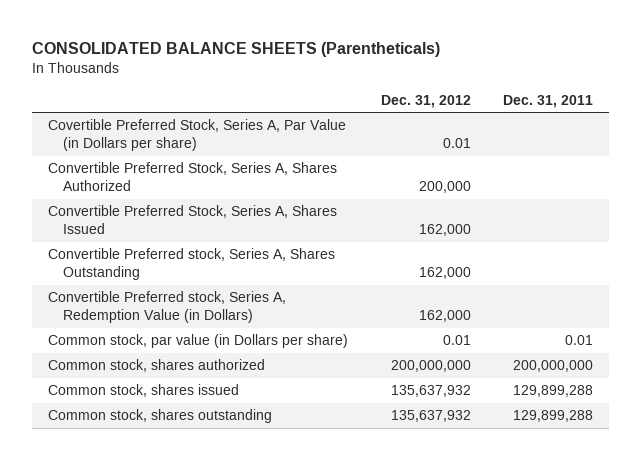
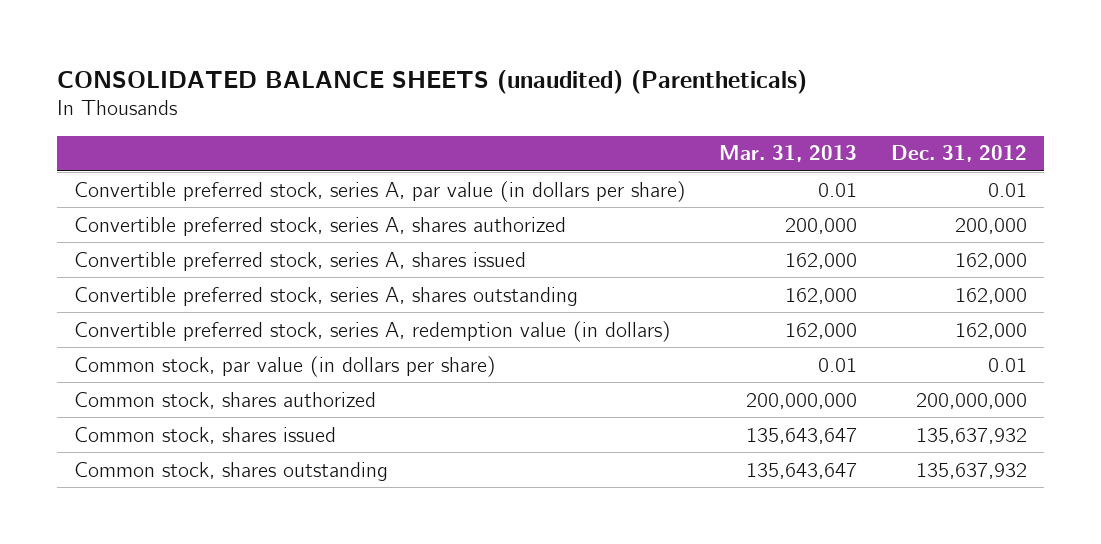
[32,42,441,58] CONSOLIDATED BALANCE SHEETS (Parentheticals) -> [56,70,807,95] CONSOLIDATED BALANCE SHEETS (unaudited) (Parentheticals)
[502,94,593,108] Dec. 31, 2011 -> none
none -> [719,145,858,163] Mar. 31, 2013
[48,119,347,152] Covertible Preferred Stock, Series A, Par Value (in Dollars per share) -> [73,180,686,202] Convertible preferred stock, series A, par value (in dollars per share)
[48,162,338,192] Convertible Preferred Stock, Series A, Shares Authorized -> [73,216,566,236] Convertible preferred stock, series A, shares authorized
[48,205,338,235] Convertible Preferred Stock, Series A, Shares Issued -> [73,251,526,271] Convertible preferred stock, series A, shares issued
[48,248,336,281] Convertible Preferred stock, Series A, Shares Outstanding -> [73,286,578,306] Convertible preferred stock, series A, shares outstanding
[48,291,287,324] Convertible Preferred stock, Series A, Redemption Value (in Dollars) -> [73,320,671,342] Convertible preferred stock, series A, redemption value (in dollars)
[48,334,349,349] Common stock, par value (in Dollars per share) -> [73,355,496,377] Common stock, par value (in dollars per share)

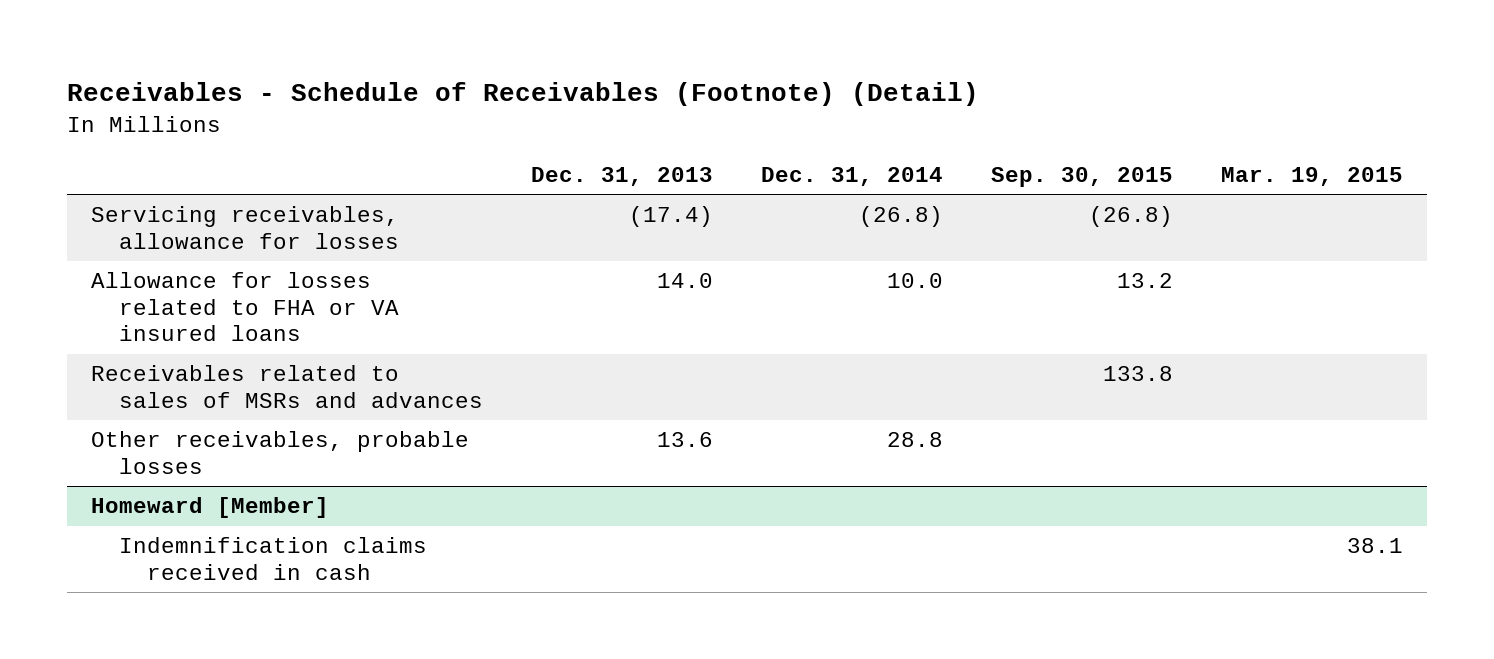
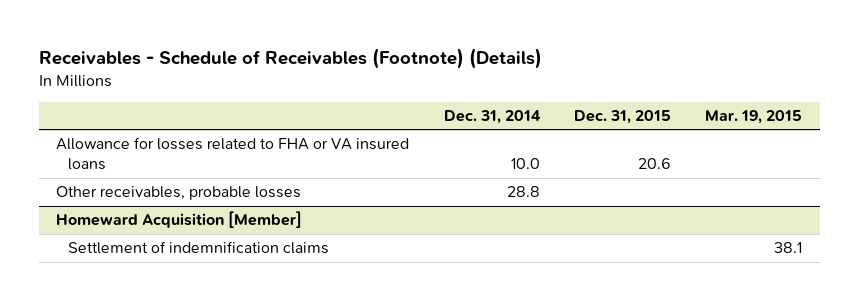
[66,82,979,107] Receivables - Schedule of Receivables (Footnote) (Detail) -> [39,47,543,69] Receivables - Schedule of Receivables (Footnote) (Details)
[530,166,713,186] Dec. 31, 2013 -> none
[991,166,1174,187] Sep. 30, 2015 -> none
none -> [574,109,672,124] Dec. 31, 2015
[90,206,399,249] Servicing receivables, allowance for losses -> none
[90,365,483,408] Receivables related to sales of MSRs and advances -> none
[90,497,329,519] Homeward [Member] -> [56,211,303,229] Homeward Acquisition [Member]
[118,537,427,580] Indemnification claims received in cash -> [67,241,329,255] Settlement of indemnification claims

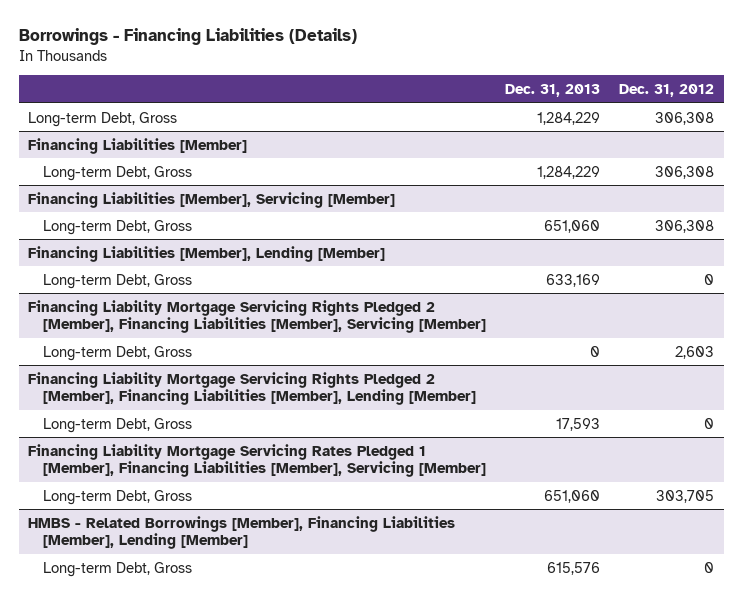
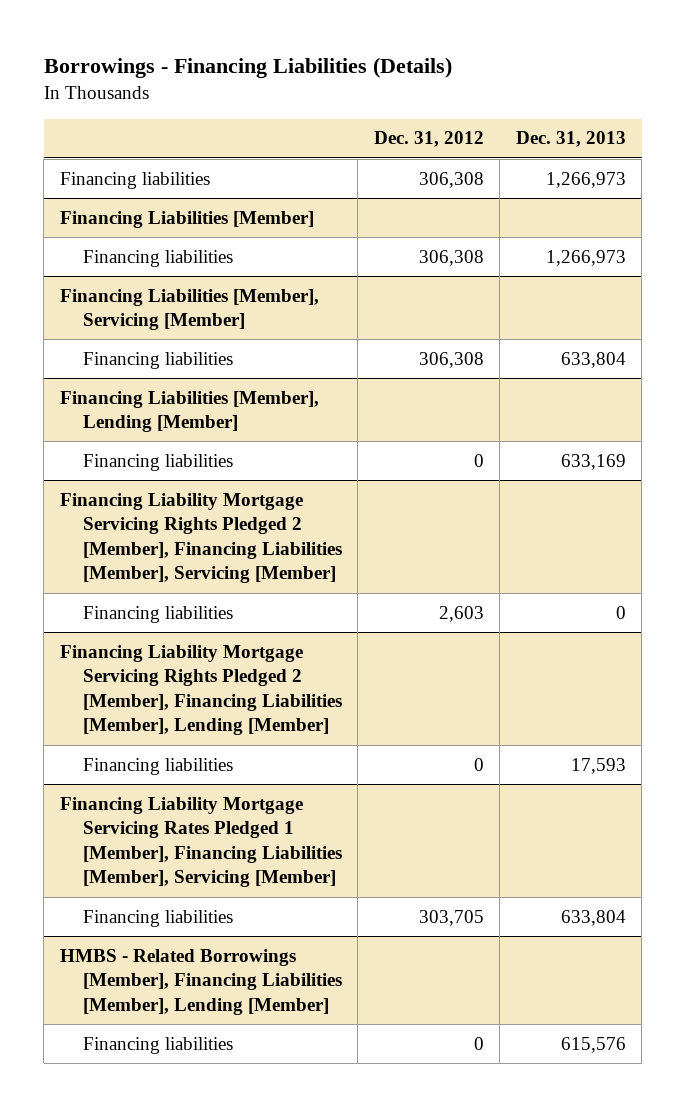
[28,111,178,127] Long-term Debt, Gross -> none
none -> [59,171,210,189] Financing liabilities
[42,165,192,181] Long-term Debt, Gross -> none
none -> [82,249,233,267] Financing liabilities
[42,219,192,235] Long-term Debt, Gross -> none
none -> [82,351,233,369] Financing liabilities
[42,273,192,289] Long-term Debt, Gross -> [82,453,233,471] Financing liabilities
[42,345,192,361] Long-term Debt, Gross -> [82,605,233,623] Financing liabilities
[42,417,192,433] Long-term Debt, Gross -> [82,757,233,775] Financing liabilities
[42,489,192,505] Long-term Debt, Gross -> none
none -> [82,909,233,927] Financing liabilities
[42,561,192,577] Long-term Debt, Gross -> [82,1036,233,1054] Financing liabilities

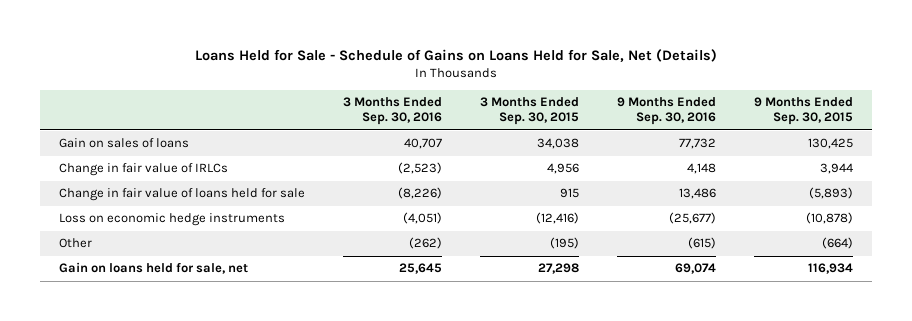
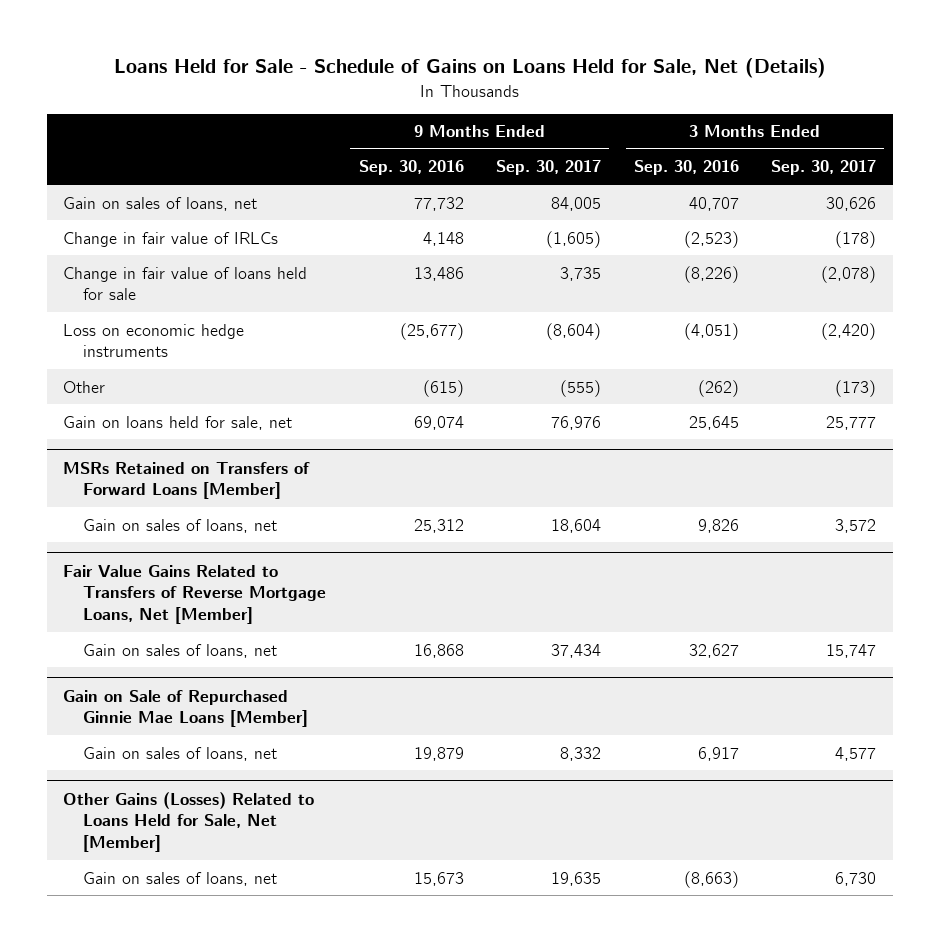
[479,97,579,126] 3 Months Ended Sep. 30, 2015 -> none
[753,97,853,126] 9 Months Ended Sep. 30, 2015 -> none
none -> [496,160,602,176] Sep. 30, 2017
none -> [771,160,877,176] Sep. 30, 2017
[58,138,189,149] Gain on sales of loans -> [63,196,258,211] Gain on sales of loans, net
none -> [63,461,311,500] MSRs Retained on Transfers of Forward Loans [Member]
none -> [82,518,277,533] Gain on sales of loans, net
none -> [63,564,326,625] Fair Value Gains Related to Transfers of Reverse Mortgage Loans, Net [Member]
none -> [82,643,277,658] Gain on sales of loans, net
none -> [63,689,308,728] Gain on Sale of Repurchased Ginnie Mae Loans [Member]
none -> [82,746,277,761] Gain on sales of loans, net
none -> [63,791,315,853] Other Gains (Losses) Related to Loans Held for Sale, Net [Member]
none -> [82,871,277,886] Gain on sales of loans, net

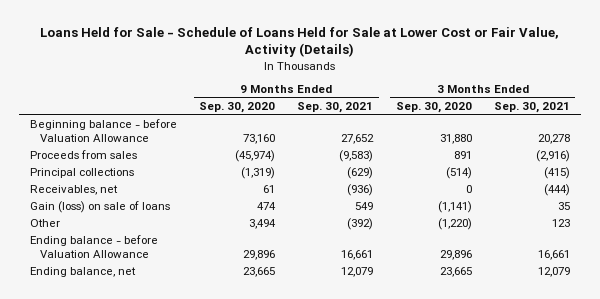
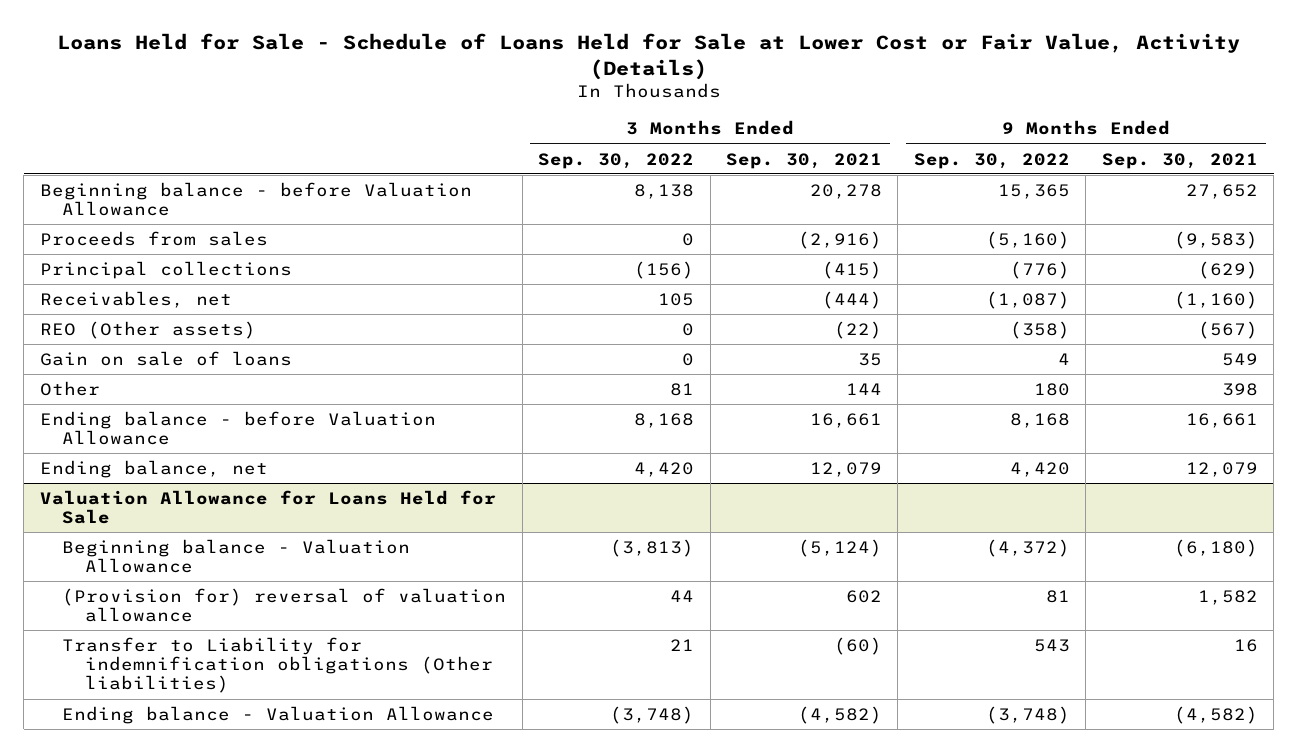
[199,102,276,114] Sep. 30, 2020 -> none
[395,102,472,114] Sep. 30, 2020 -> none
none -> [538,152,695,169] Sep. 30, 2022
none -> [913,152,1070,169] Sep. 30, 2022
[347,184,374,197] (936) -> [1173,290,1258,309] (1,160)
none -> [39,320,256,339] REO (Other assets)
[30,201,171,214] Gain (loss) on sale of loans -> [39,350,292,366] Gain on sale of loans
[347,218,374,231] (392) -> [1221,382,1258,396] 398
[551,219,570,228] 123 -> [846,382,883,395] 144
none -> [39,489,496,525] Valuation Allowance for Loans Held for Sale
none -> [62,538,411,574] Beginning balance - Valuation Allowance
none -> [62,587,507,623] (Provision for) reversal of valuation allowance
none -> [62,636,494,694] Transfer to Liability for indemnification obligations (Other liabilities)
none -> [62,705,495,724] Ending balance - Valuation Allowance

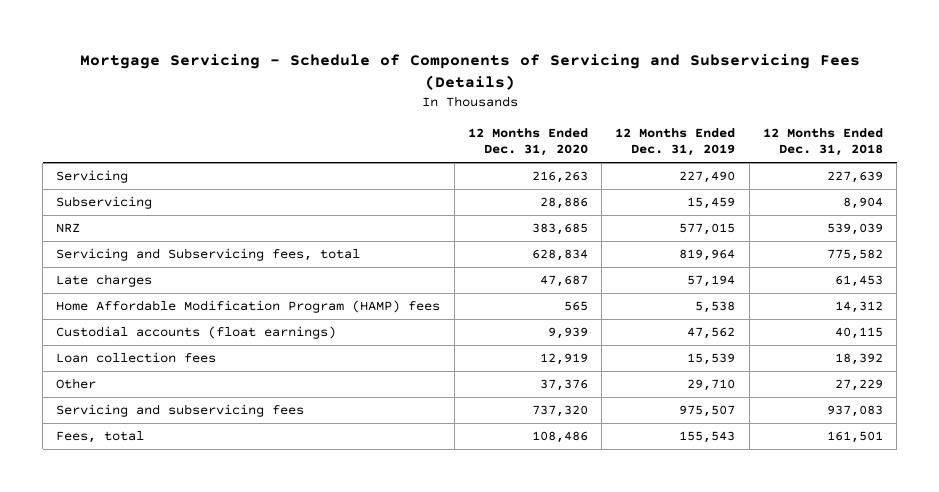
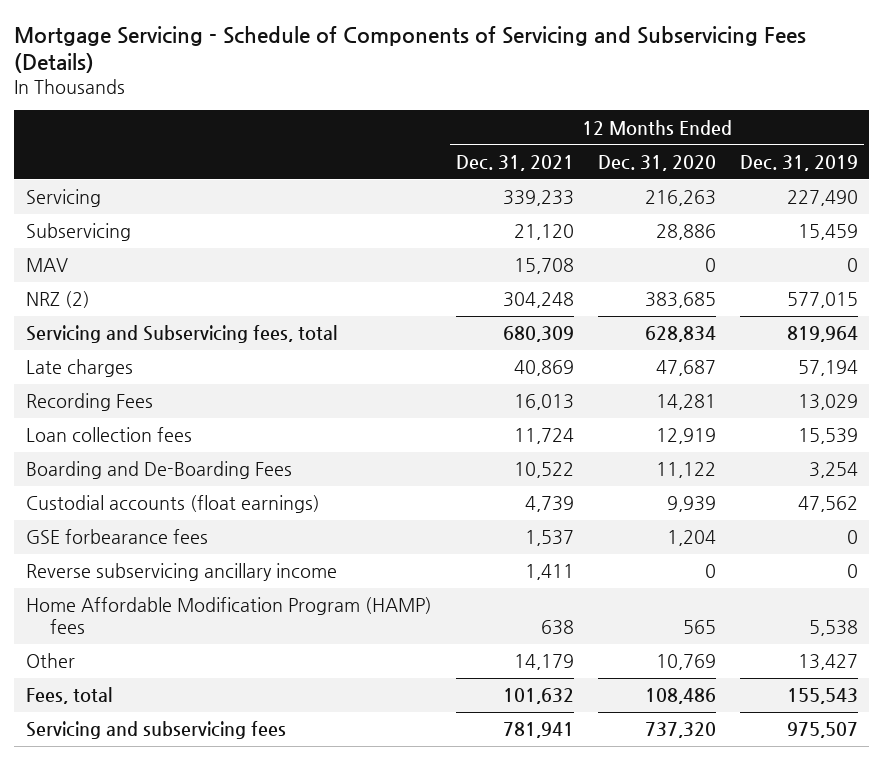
[762,128,883,157] 12 Months Ended Dec. 31, 2018 -> none
none -> [455,154,574,171] Dec. 31, 2021
none -> [26,258,69,273] MAV
[56,223,81,234] NRZ -> [26,291,91,309] NRZ (2)
none -> [26,393,154,412] Recording Fees
none -> [26,461,293,480] Boarding and De-Boarding Fees
[56,326,337,340] Custodial accounts (float earnings) -> [26,495,321,514] Custodial accounts (float earnings)
none -> [26,529,209,545] GSE forbearance fees
none -> [26,563,338,582] Reverse subservicing ancillary income
[56,300,441,314] Home Affordable Modification Program (HAMP) fees -> [26,597,433,635] Home Affordable Modification Program (HAMP) fees
[539,379,588,392] 37,376 -> [655,654,716,671] 10,769
[687,379,736,392] 29,710 -> [797,654,858,671] 13,427
[56,404,305,418] Servicing and subservicing fees -> [26,721,287,740] Servicing and subservicing fees

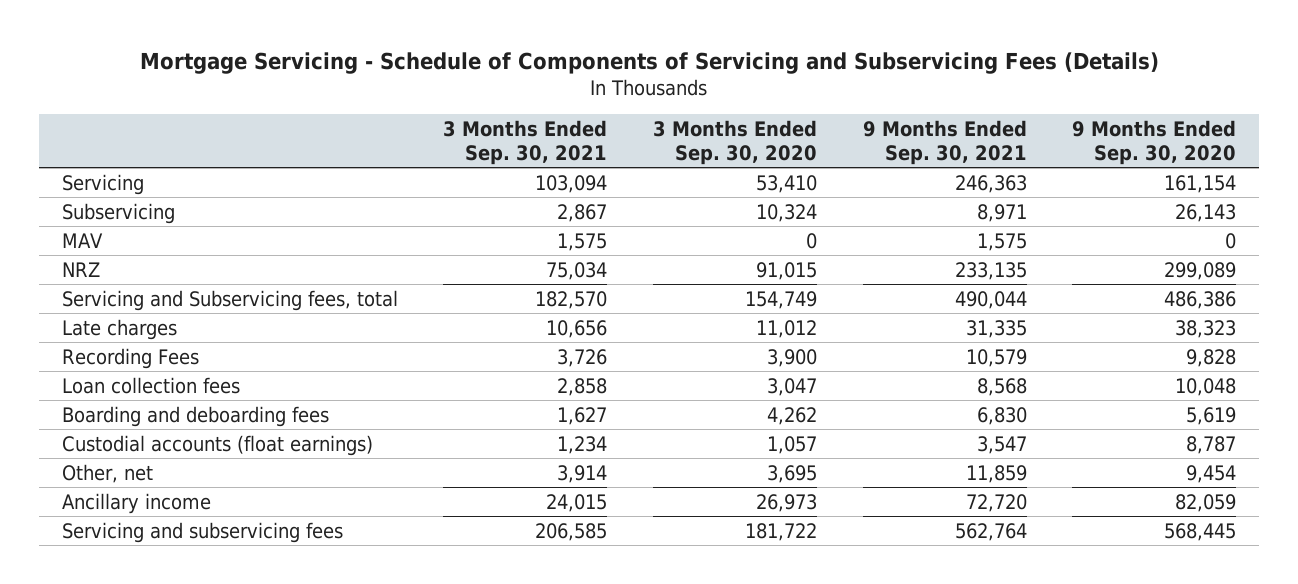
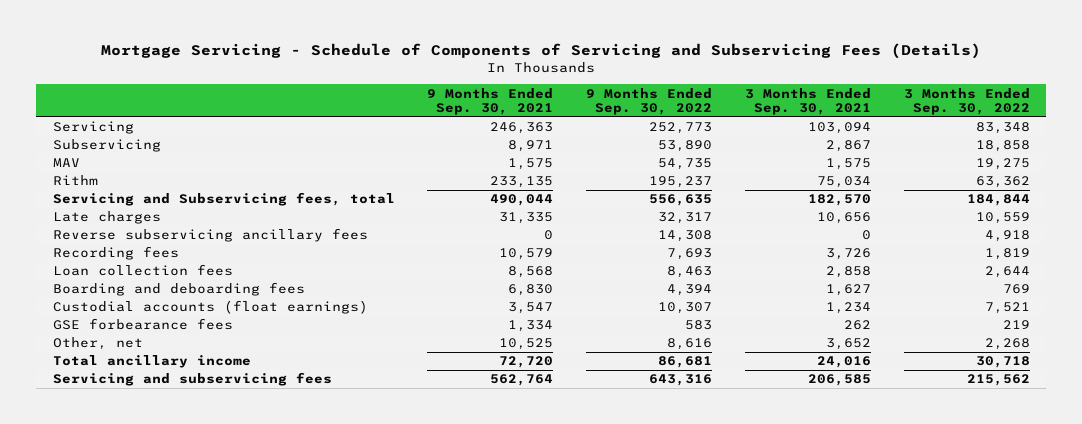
[652,119,817,165] 3 Months Ended Sep. 30, 2020 -> none
[1072,119,1237,165] 9 Months Ended Sep. 30, 2020 -> none
none -> [586,87,713,116] 9 Months Ended Sep. 30, 2022
none -> [903,87,1030,116] 3 Months Ended Sep. 30, 2022
[61,261,100,277] NRZ -> [52,175,98,186] Rithm
none -> [52,228,368,243] Reverse subservicing ancillary fees
[61,347,199,369] Recording Fees -> [52,246,179,261] Recording fees
none -> [52,318,233,331] GSE forbearance fees
[557,464,608,483] 3,914 -> [826,338,872,351] 3,652
[965,464,1027,483] 11,859 -> [499,338,554,351] 10,525
[61,492,211,514] Ancillary income -> [52,355,251,369] Total ancillary income
[546,493,608,512] 24,015 -> [817,356,872,369] 24,016

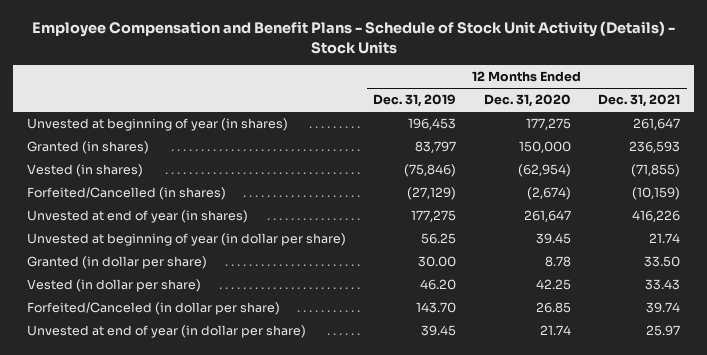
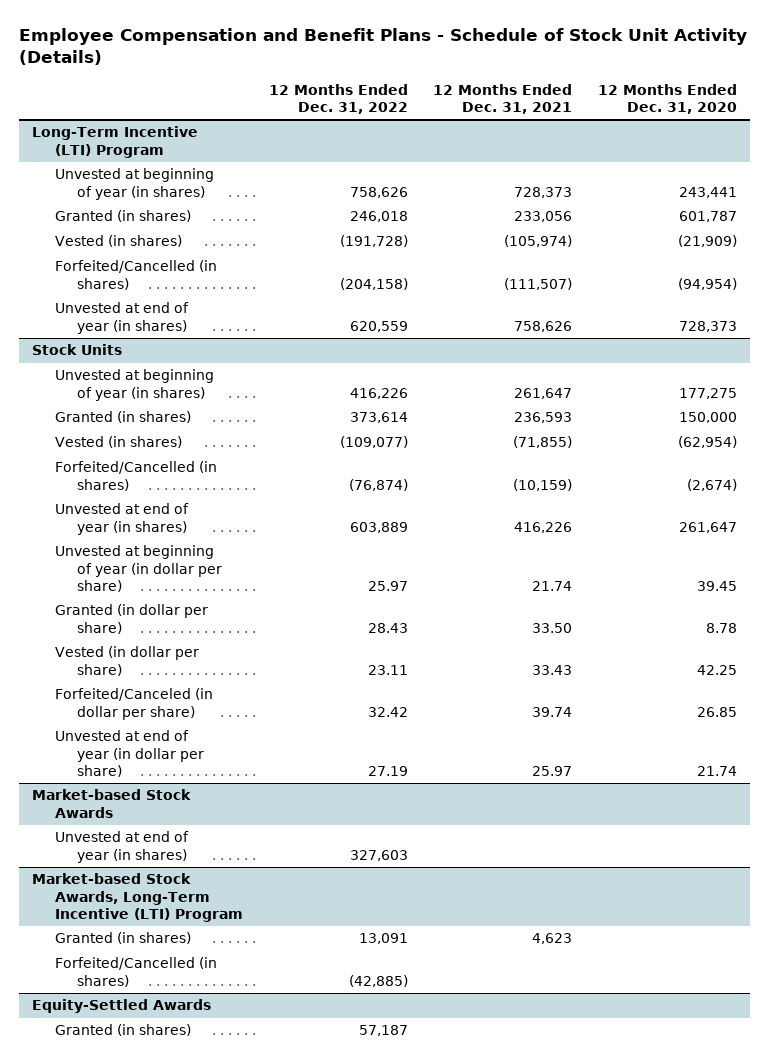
[31,20,675,54] Employee Compensation and Benefit Plans - Schedule of Stock Unit Activity (Details) - Stock Units -> [19,28,748,66] Employee Compensation and Benefit Plans - Schedule of Stock Unit Activity (Details)
[373,94,457,108] Dec. 31, 2019 -> none
none -> [268,84,408,115] 12 Months Ended Dec. 31, 2022
none -> [32,126,199,158] Long-Term Incentive (LTI) Program
none -> [54,168,214,200] Unvested at beginning of year (in shares)
none -> [54,210,191,223] Granted (in shares)
none -> [54,235,182,248] Vested (in shares)
none -> [54,260,217,290] Forfeited/Cancelled (in shares)
none -> [54,302,189,334] Unvested at end of year (in shares)
none -> [32,344,123,356] Stock Units
none -> [32,789,192,818] Market-based Stock Awards
none -> [54,831,189,863] Unvested at end of year (in shares)
none -> [32,873,243,922] Market-based Stock Awards, Long-Term Incentive (LTI) Program
none -> [54,932,191,945] Granted (in shares)
none -> [54,957,217,987] Forfeited/Cancelled (in shares)
none -> [32,999,212,1014] Equity-Settled Awards
none -> [54,1024,191,1037] Granted (in shares)

